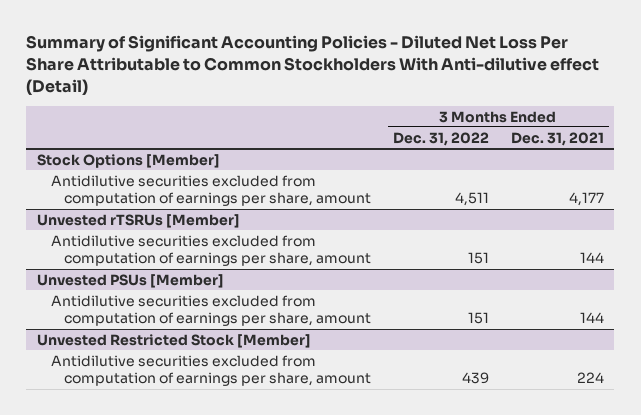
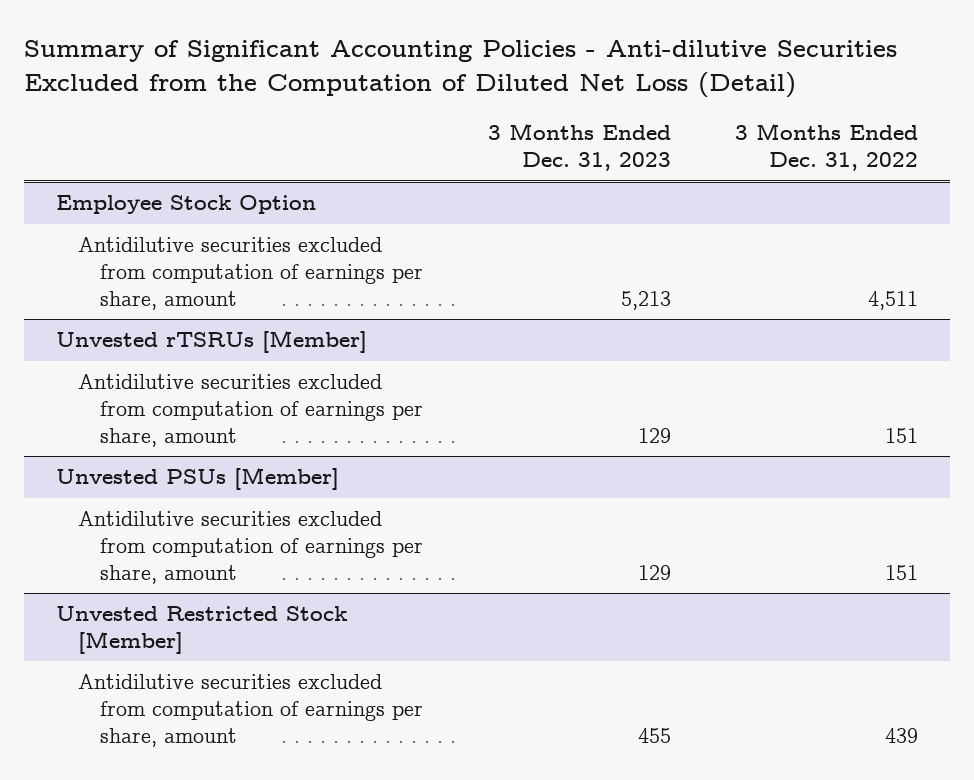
[26,34,600,95] Summary of Significant Accounting Policies - Diluted Net Loss Per Share Attributable to Common Stockholders With Anti-dilutive effect (Detail) -> [23,40,897,98] Summary of Significant Accounting Policies - Anti-dilutive Securities Excluded from the Computation of Diluted Net Loss (Detail)
[510,131,604,146] Dec. 31, 2021 -> none
none -> [487,123,671,172] 3 Months Ended Dec. 31, 2023
[36,153,220,168] Stock Options [Member] -> [55,195,316,215] Employee Stock Option

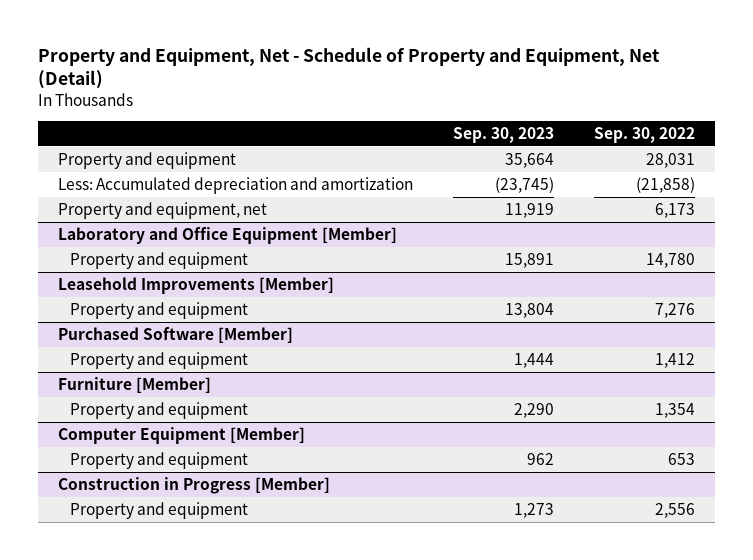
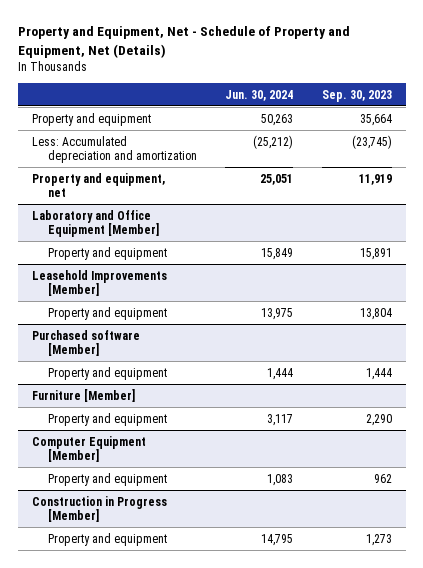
[37,46,660,90] Property and Equipment, Net - Schedule of Property and Equipment, Net (Detail) -> [17,26,350,58] Property and Equipment, Net - Schedule of Property and Equipment, Net (Details)
[593,127,695,144] Sep. 30, 2022 -> none
none -> [225,89,294,101] Jun. 30, 2024
[57,326,293,343] Purchased Software [Member] -> [31,329,140,356] Purchased software [Member]

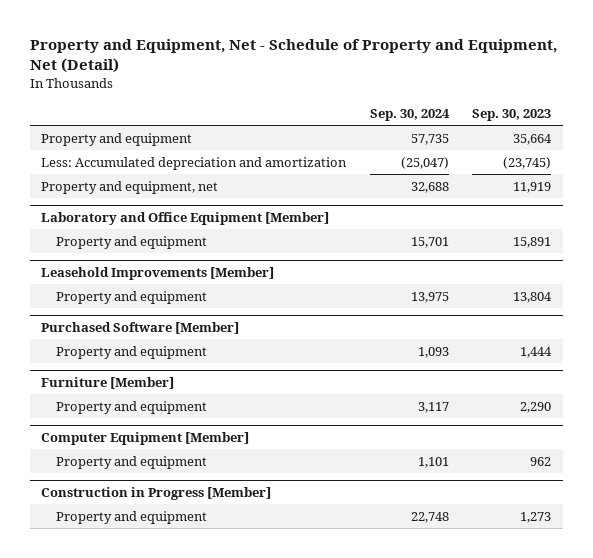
[17,26,350,58] Property and Equipment, Net - Schedule of Property and Equipment, Net (Details) -> [29,38,557,74] Property and Equipment, Net - Schedule of Property and Equipment, Net (Detail)
[225,89,294,101] Jun. 30, 2024 -> none
none -> [369,108,450,121] Sep. 30, 2024
[31,329,140,356] Purchased software [Member] -> [41,322,240,335] Purchased Software [Member]

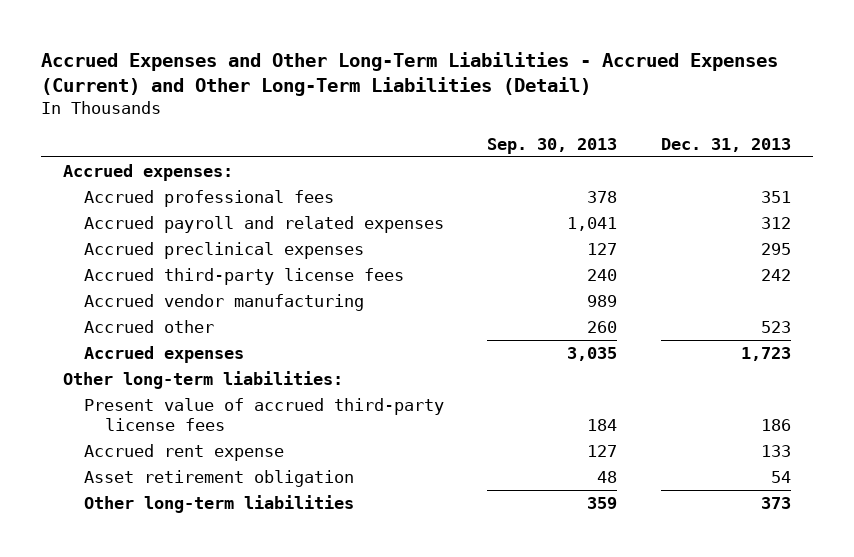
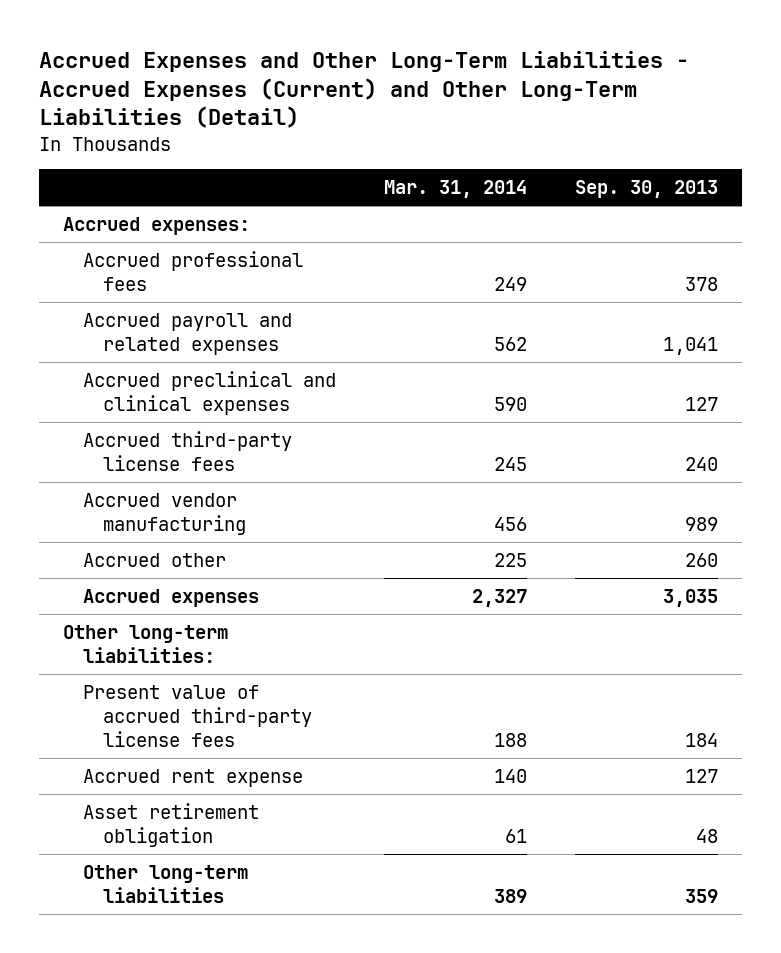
[660,137,791,152] Dec. 31, 2013 -> none
none -> [383,179,527,198] Mar. 31, 2014
[83,242,364,260] Accrued preclinical expenses -> [83,370,337,415] Accrued preclinical and clinical expenses

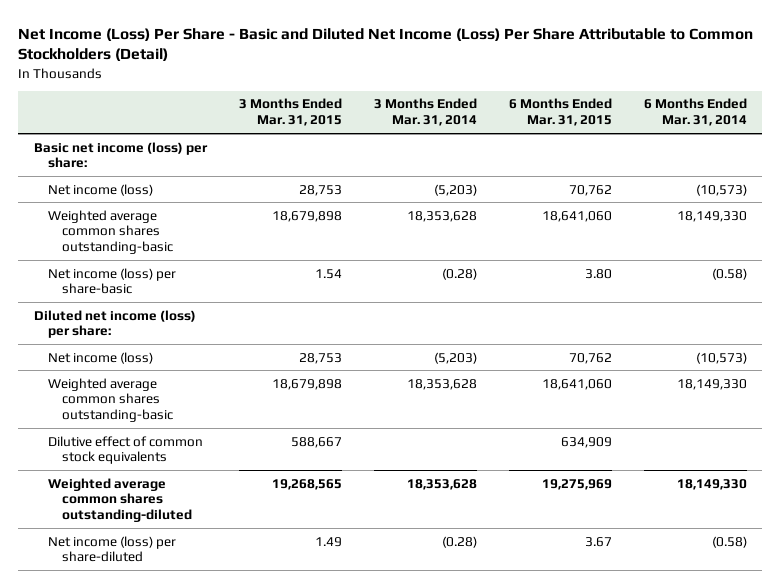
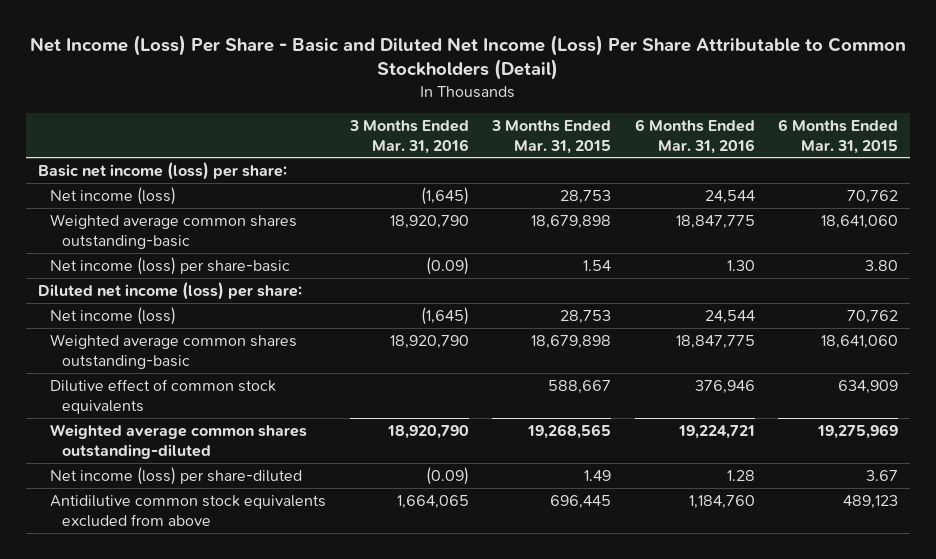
[373,98,477,127] 3 Months Ended Mar. 31, 2014 -> none
[643,98,747,127] 6 Months Ended Mar. 31, 2014 -> none
none -> [348,119,469,154] 3 Months Ended Mar. 31, 2016
none -> [634,118,755,154] 6 Months Ended Mar. 31, 2016
none -> [50,494,327,527] Antidilutive common stock equivalents excluded from above

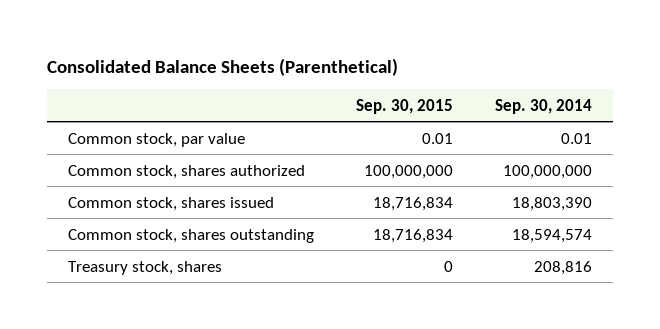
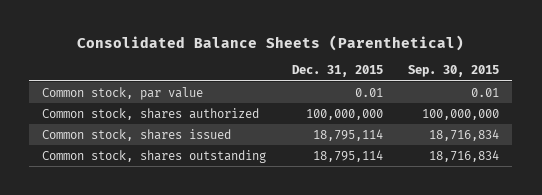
[494,98,592,114] Sep. 30, 2014 -> none
none -> [291,65,383,78] Dec. 31, 2015
[68,260,223,275] Treasury stock, shares -> none

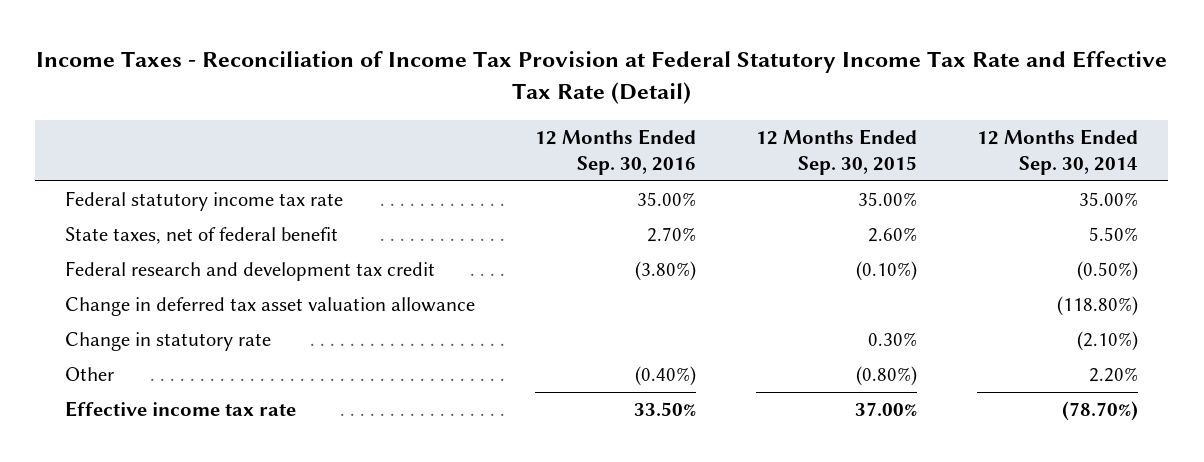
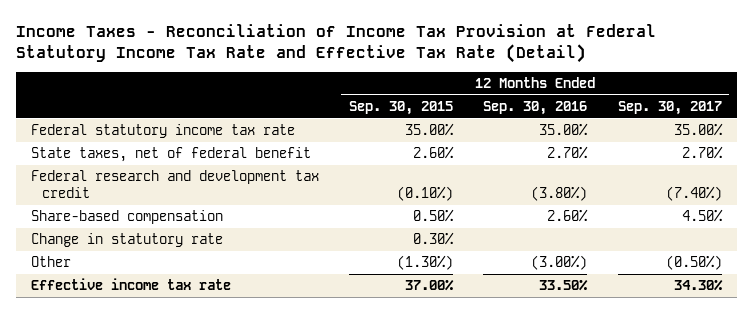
[977,128,1139,176] 12 Months Ended Sep. 30, 2014 -> none
none -> [617,100,722,115] Sep. 30, 2017
[65,297,476,317] Change in deferred tax asset valuation allowance -> none
none -> [30,210,223,225] Share-based compensation
[635,366,697,387] (0.40%) -> [531,255,588,271] (3.00%)
[856,366,918,387] (0.80%) -> [397,255,454,271] (1.30%)

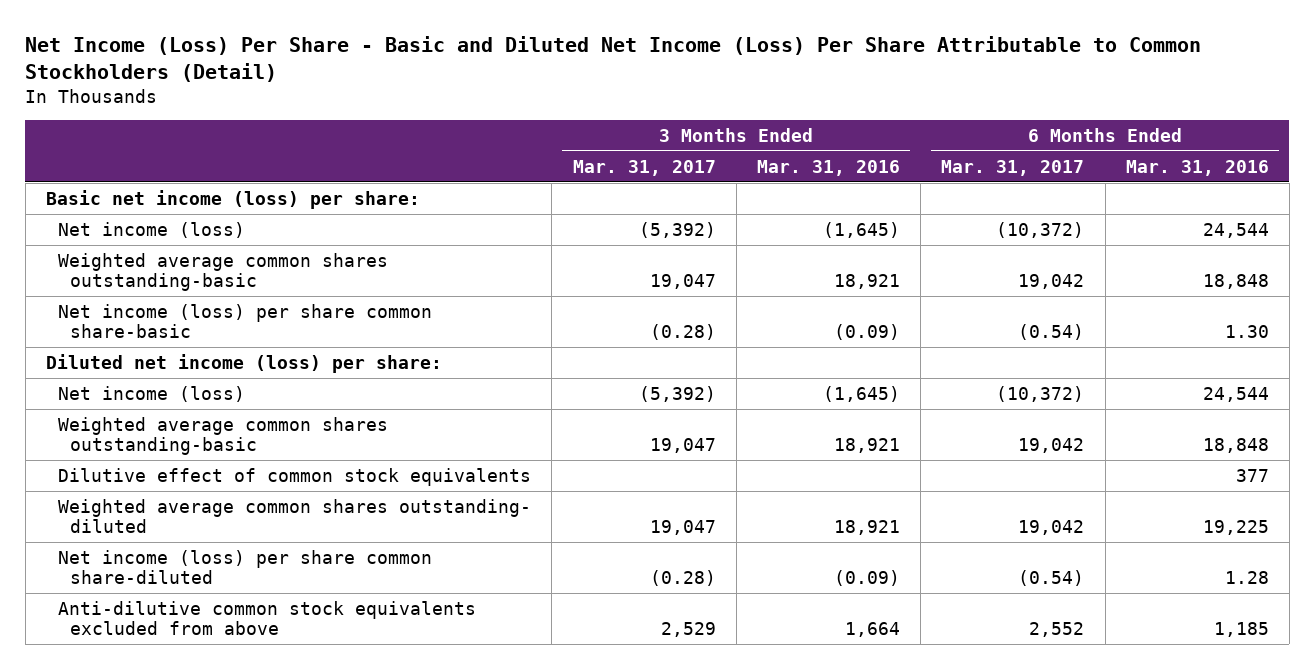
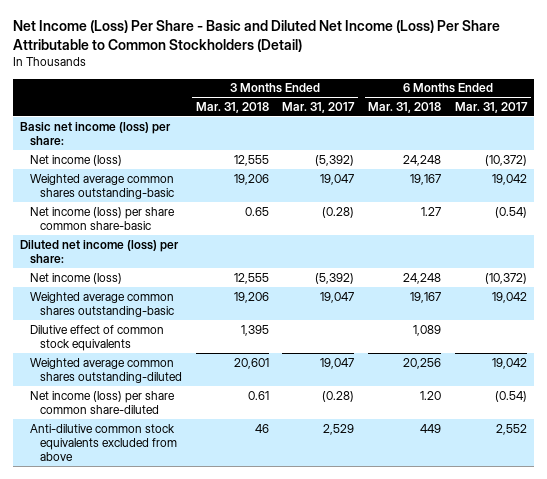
[756,159,900,176] Mar. 31, 2016 -> none
[1125,159,1269,176] Mar. 31, 2016 -> none
none -> [195,101,269,113] Mar. 31, 2018
none -> [368,101,442,113] Mar. 31, 2018
[58,498,532,534] Weighted average common shares outstanding- diluted -> [29,357,182,384] Weighted average common shares outstanding-diluted

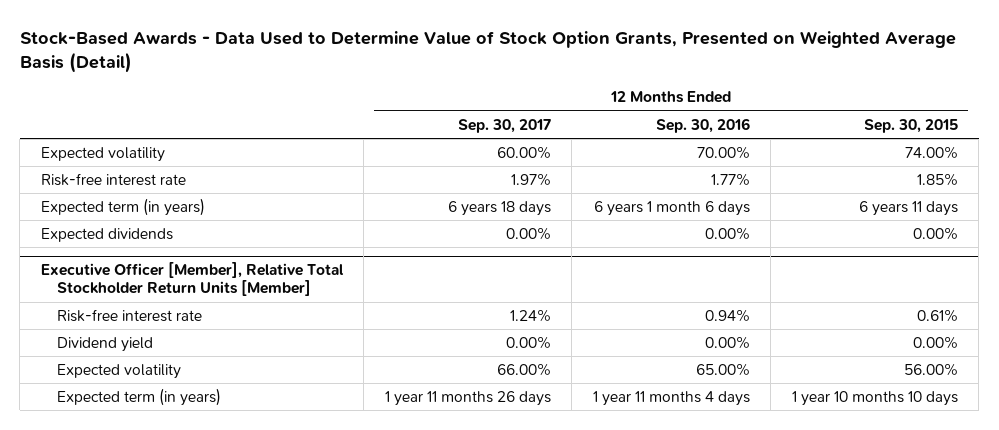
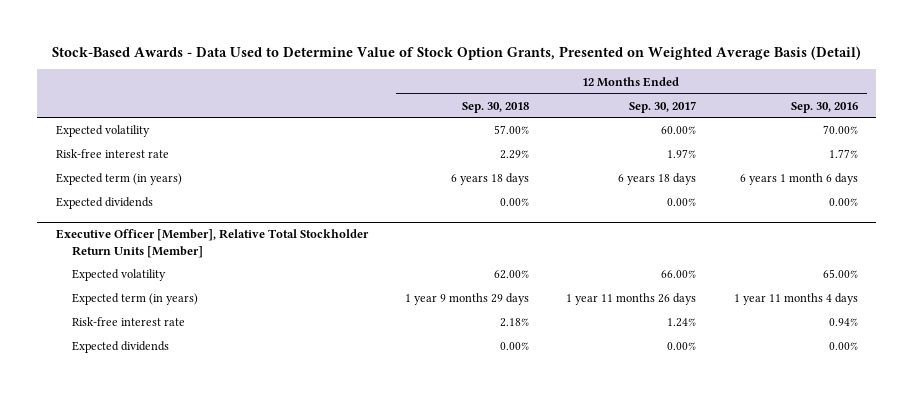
[863,118,958,133] Sep. 30, 2015 -> none
none -> [462,101,530,113] Sep. 30, 2018
[56,336,153,352] Dividend yield -> none
[56,308,202,322] Risk-free interest rate -> [71,317,185,327] Risk-free interest rate
none -> [71,341,169,354] Expected dividends

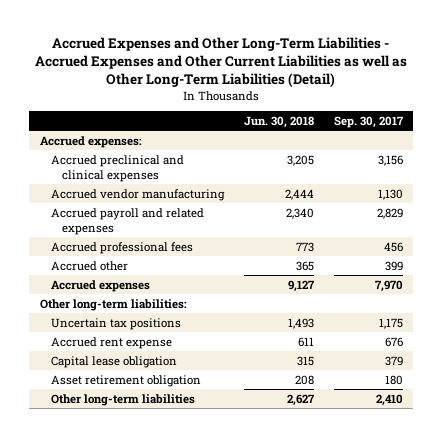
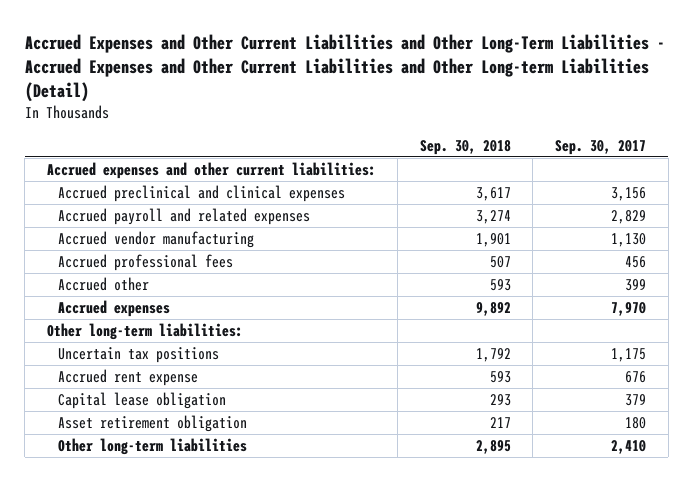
[35,36,408,87] Accrued Expenses and Other Long-Term Liabilities - Accrued Expenses and Other Current Liabilities as well as Other Long-Term Liabilities (Detail) -> [24,33,665,103] Accrued Expenses and Other Current Liabilities and Other Long-Term Liabilities - Accrued Expenses and Other Current Liabilities and Other Long-term Liabilities (Detail)
[243,116,314,129] Jun. 30, 2018 -> none
none -> [419,139,511,155] Sep. 30, 2018
[39,135,142,148] Accrued expenses: -> [46,161,376,179] Accrued expenses and other current liabilities:
[50,188,225,201] Accrued vendor manufacturing -> [57,230,254,248] Accrued vendor manufacturing

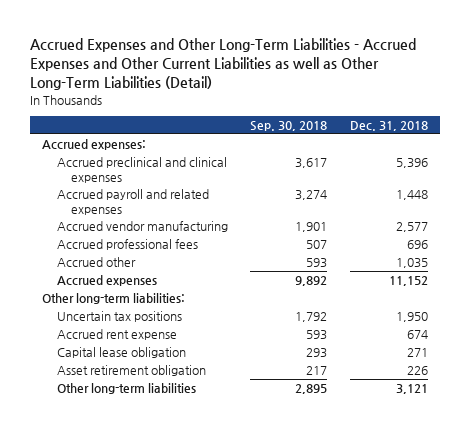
[24,33,665,103] Accrued Expenses and Other Current Liabilities and Other Long-Term Liabilities - Accrued Expenses and Other Current Liabilities and Other Long-term Liabilities (Detail) -> [30,38,417,91] Accrued Expenses and Other Long-Term Liabilities - Accrued Expenses and Other Current Liabilities as well as Other Long-Term Liabilities (Detail)
[555,139,647,155] Sep. 30, 2017 -> none
none -> [350,121,429,132] Dec. 31, 2018
[46,161,376,179] Accrued expenses and other current liabilities: -> [41,139,146,151] Accrued expenses:

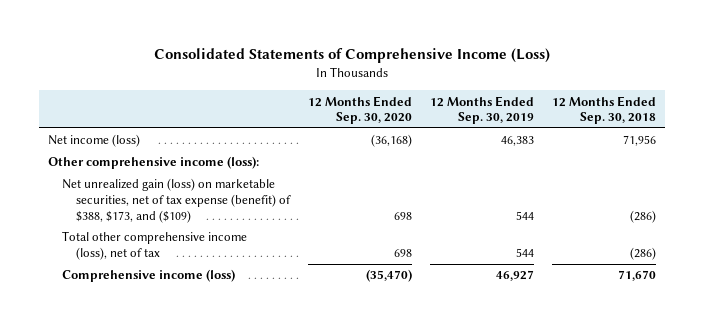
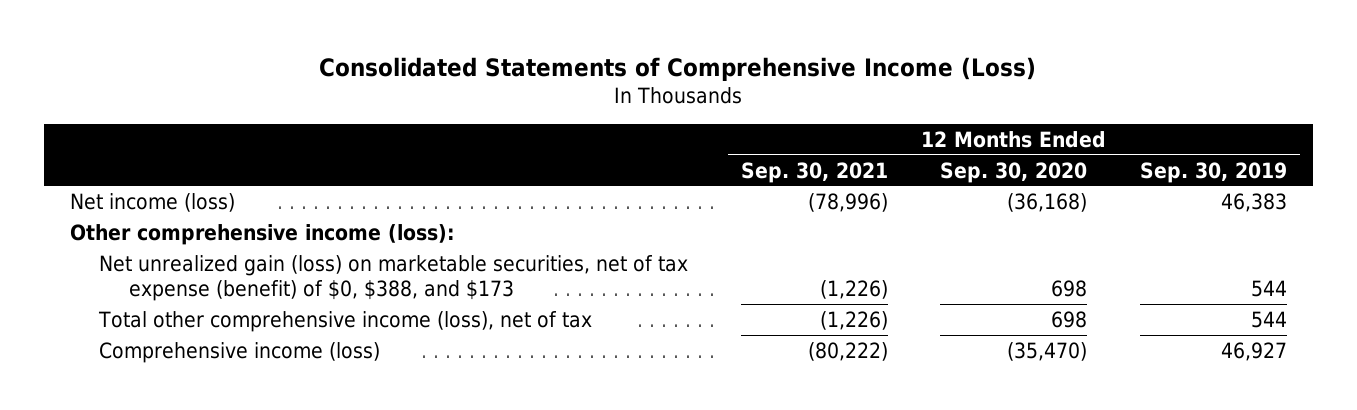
[551,95,656,125] 12 Months Ended Sep. 30, 2018 -> none
none -> [740,161,888,183] Sep. 30, 2021
[61,178,291,223] Net unrealized gain (loss) on marketable securities, net of tax expense (benefit) of $388, $173, and ($109) -> [99,254,689,302] Net unrealized gain (loss) on marketable securities, net of tax expense (benefit) of $0, $388, and $173

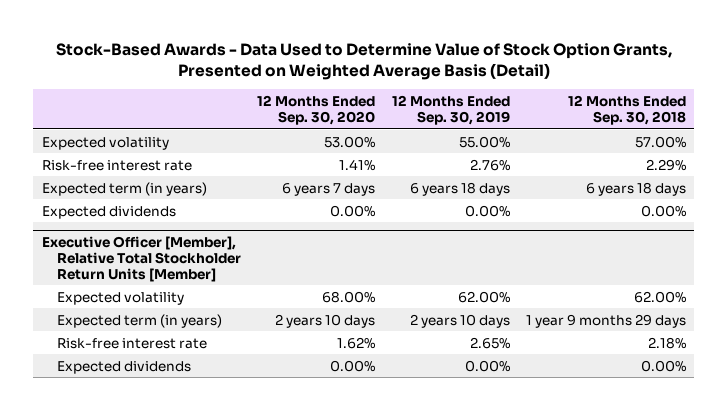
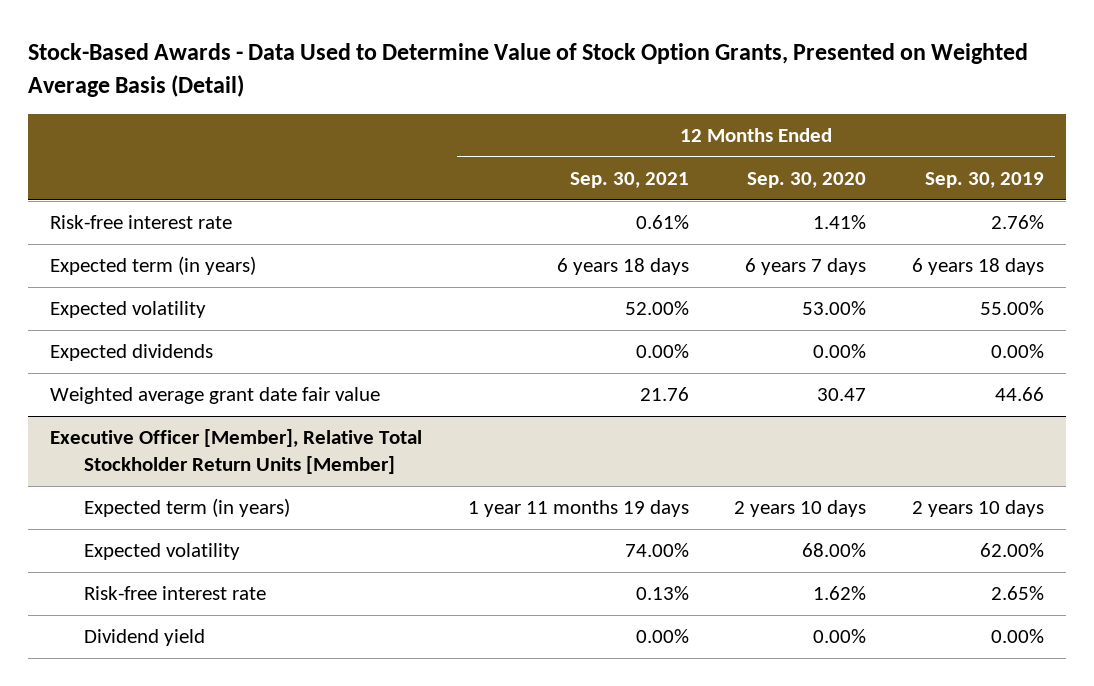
[568,95,687,126] 12 Months Ended Sep. 30, 2018 -> none
none -> [569,172,689,189] Sep. 30, 2021
[41,136,169,150] Expected volatility -> [50,301,207,319] Expected volatility
none -> [50,387,381,405] Weighted average grant date fair value
[57,291,185,305] Expected volatility -> [84,543,241,561] Expected volatility
[57,360,192,374] Expected dividends -> [84,629,206,647] Dividend yield

